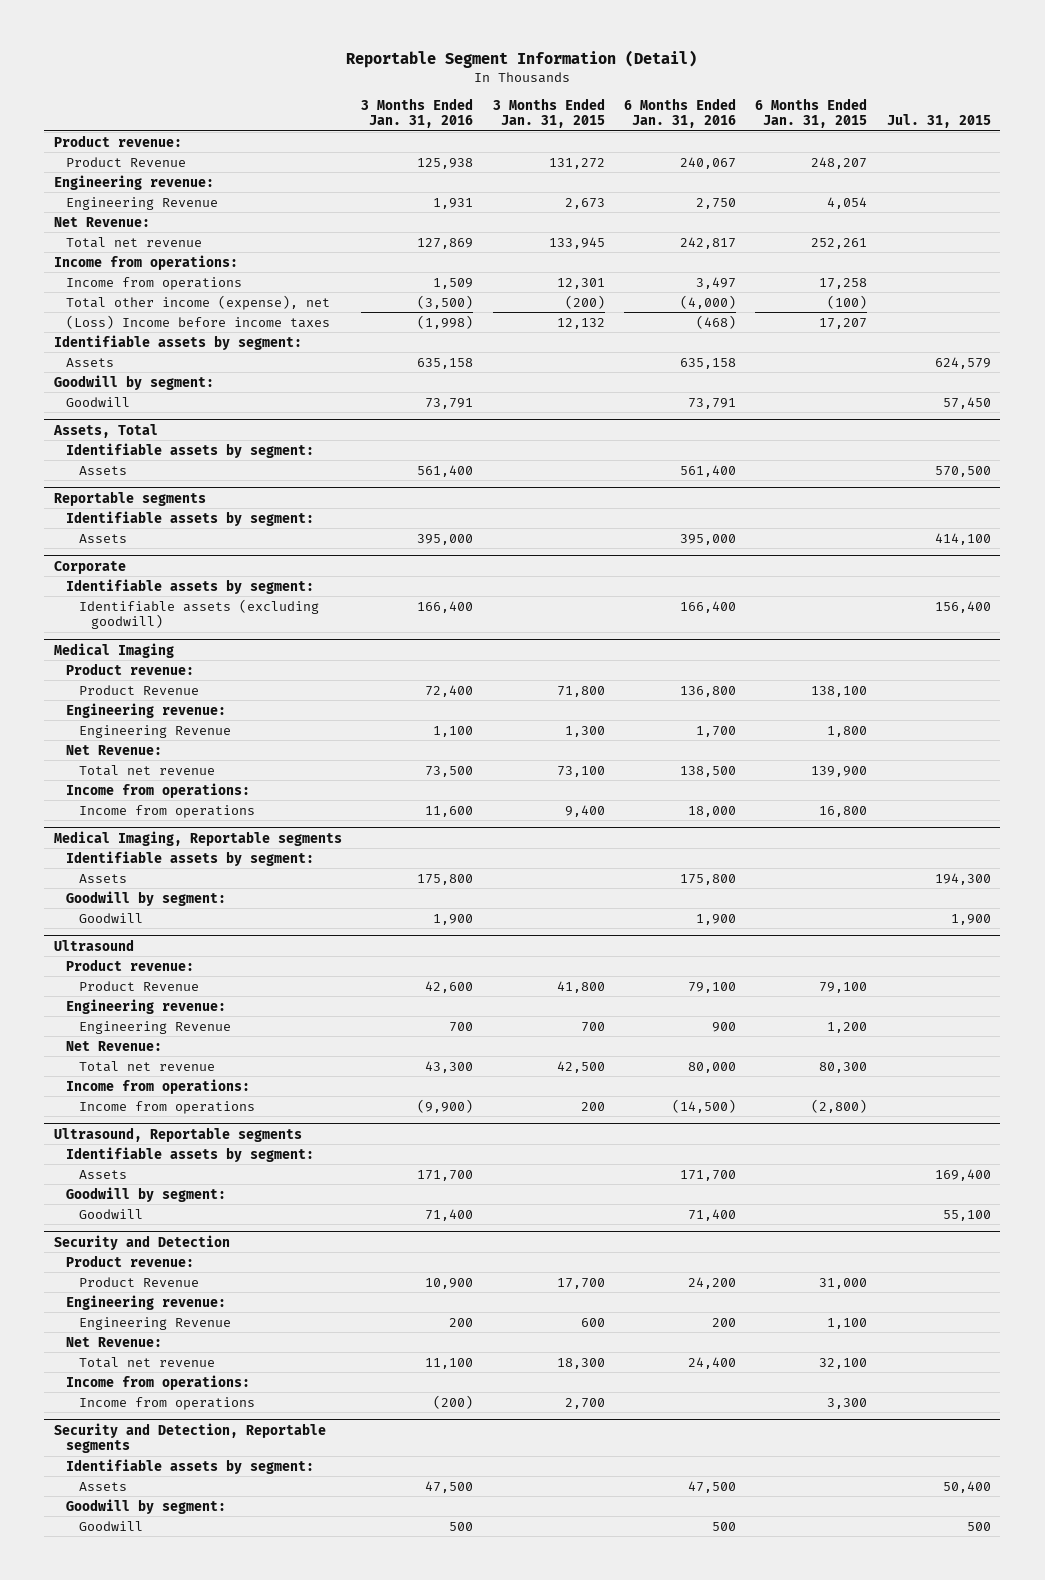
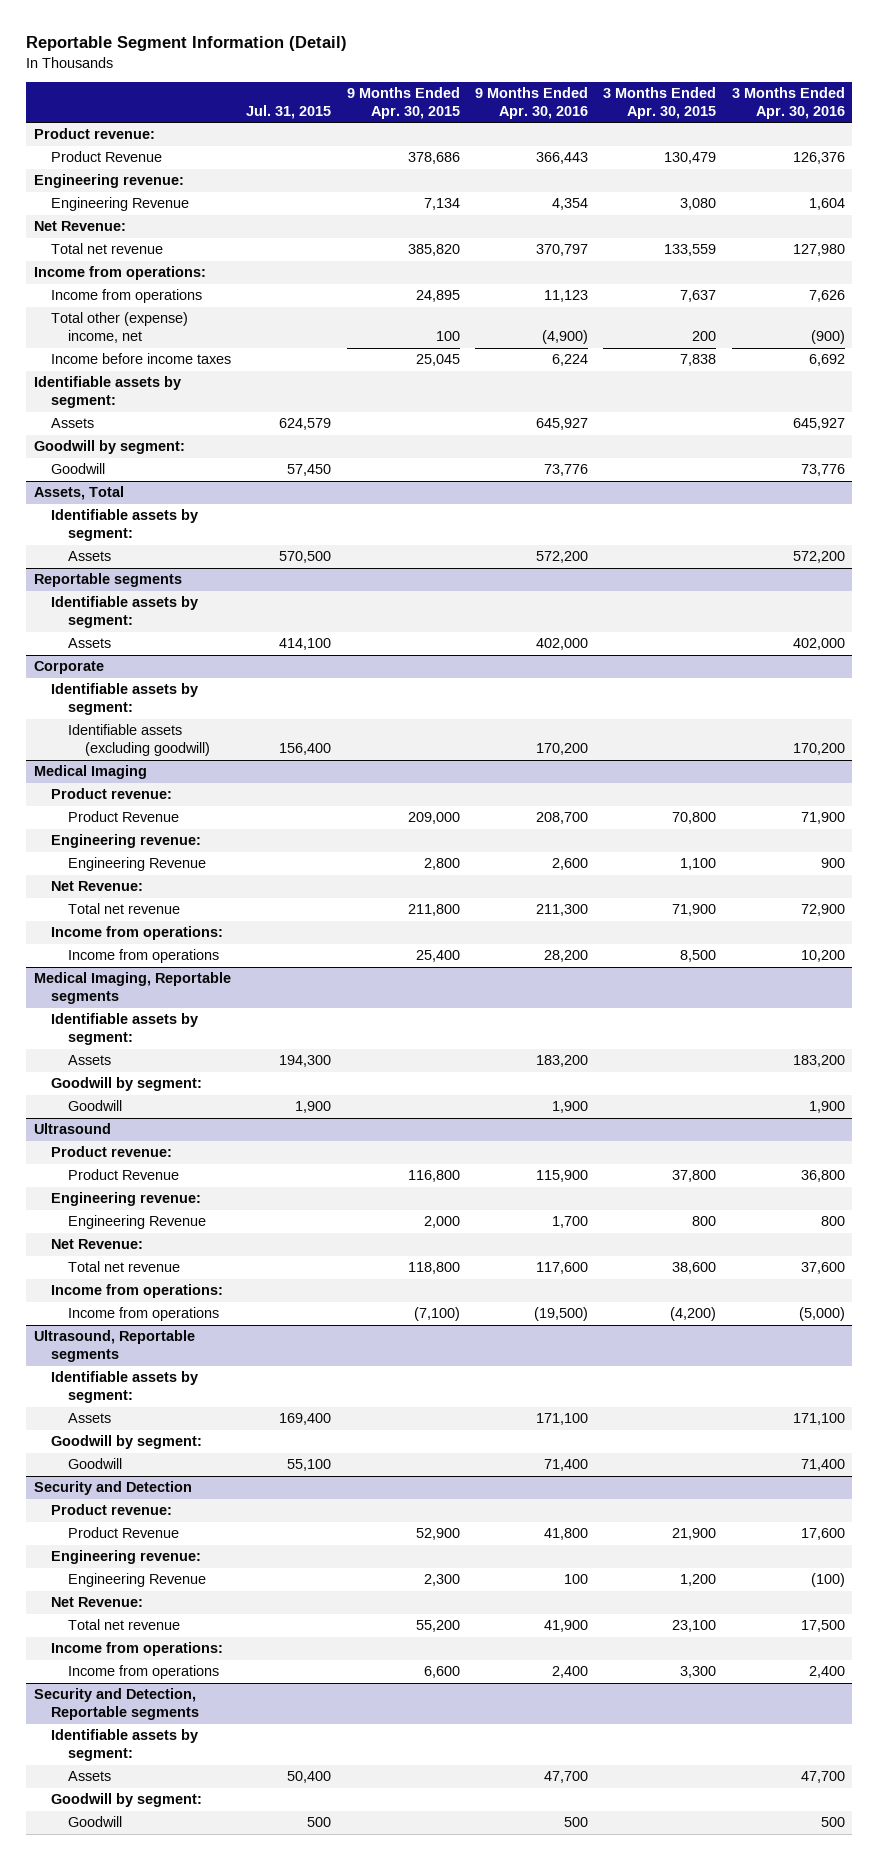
[361,97,474,129] 3 Months Ended Jan. 31, 2016 -> none
[492,97,605,129] 3 Months Ended Jan. 31, 2015 -> none
[623,97,736,129] 6 Months Ended Jan. 31, 2016 -> none
[755,97,868,129] 6 Months Ended Jan. 31, 2015 -> none
none -> [346,87,460,120] 9 Months Ended Apr. 30, 2015
none -> [474,87,588,120] 9 Months Ended Apr. 30, 2016
none -> [603,87,717,120] 3 Months Ended Apr. 30, 2015
none -> [731,87,845,120] 3 Months Ended Apr. 30, 2016
[66,294,331,310] Total other income (expense), net -> [50,312,188,344] Total other (expense) income, net
[66,314,331,329] (Loss) Income before income taxes -> [50,353,231,365] Income before income taxes

